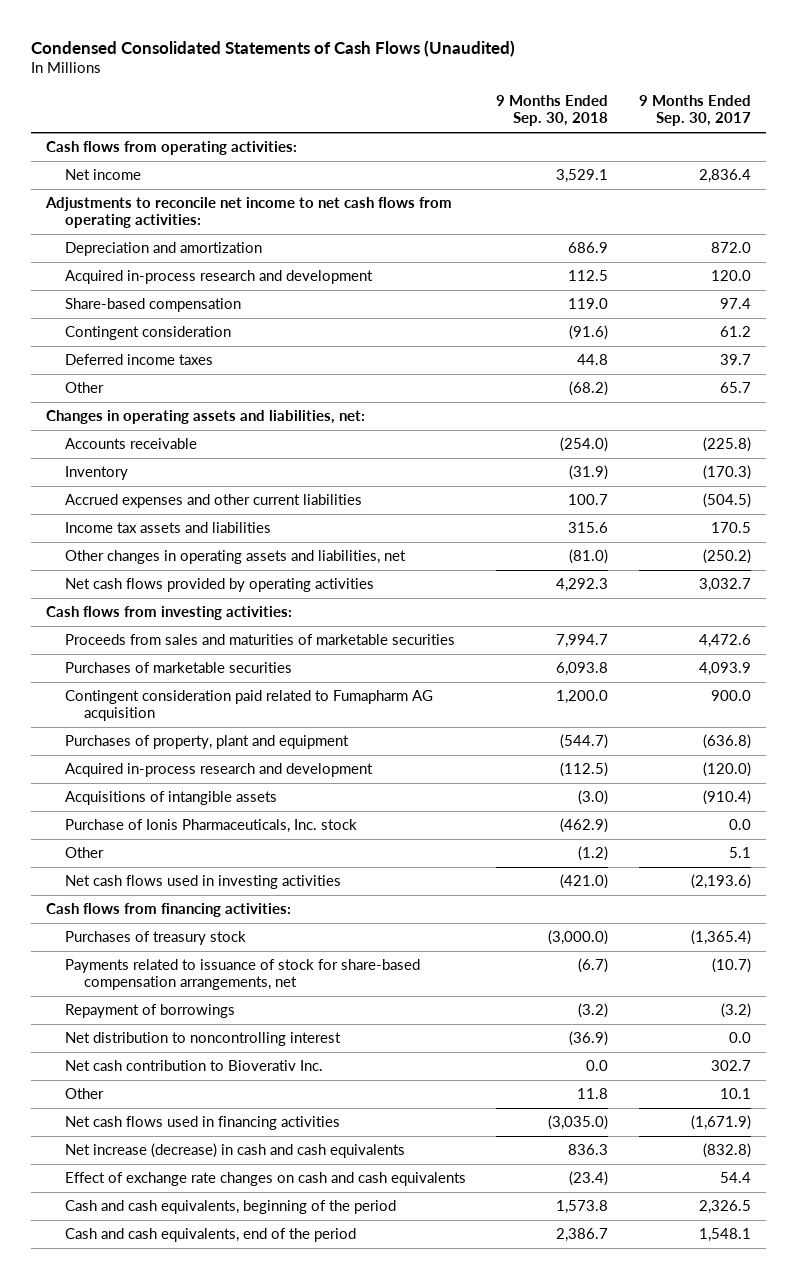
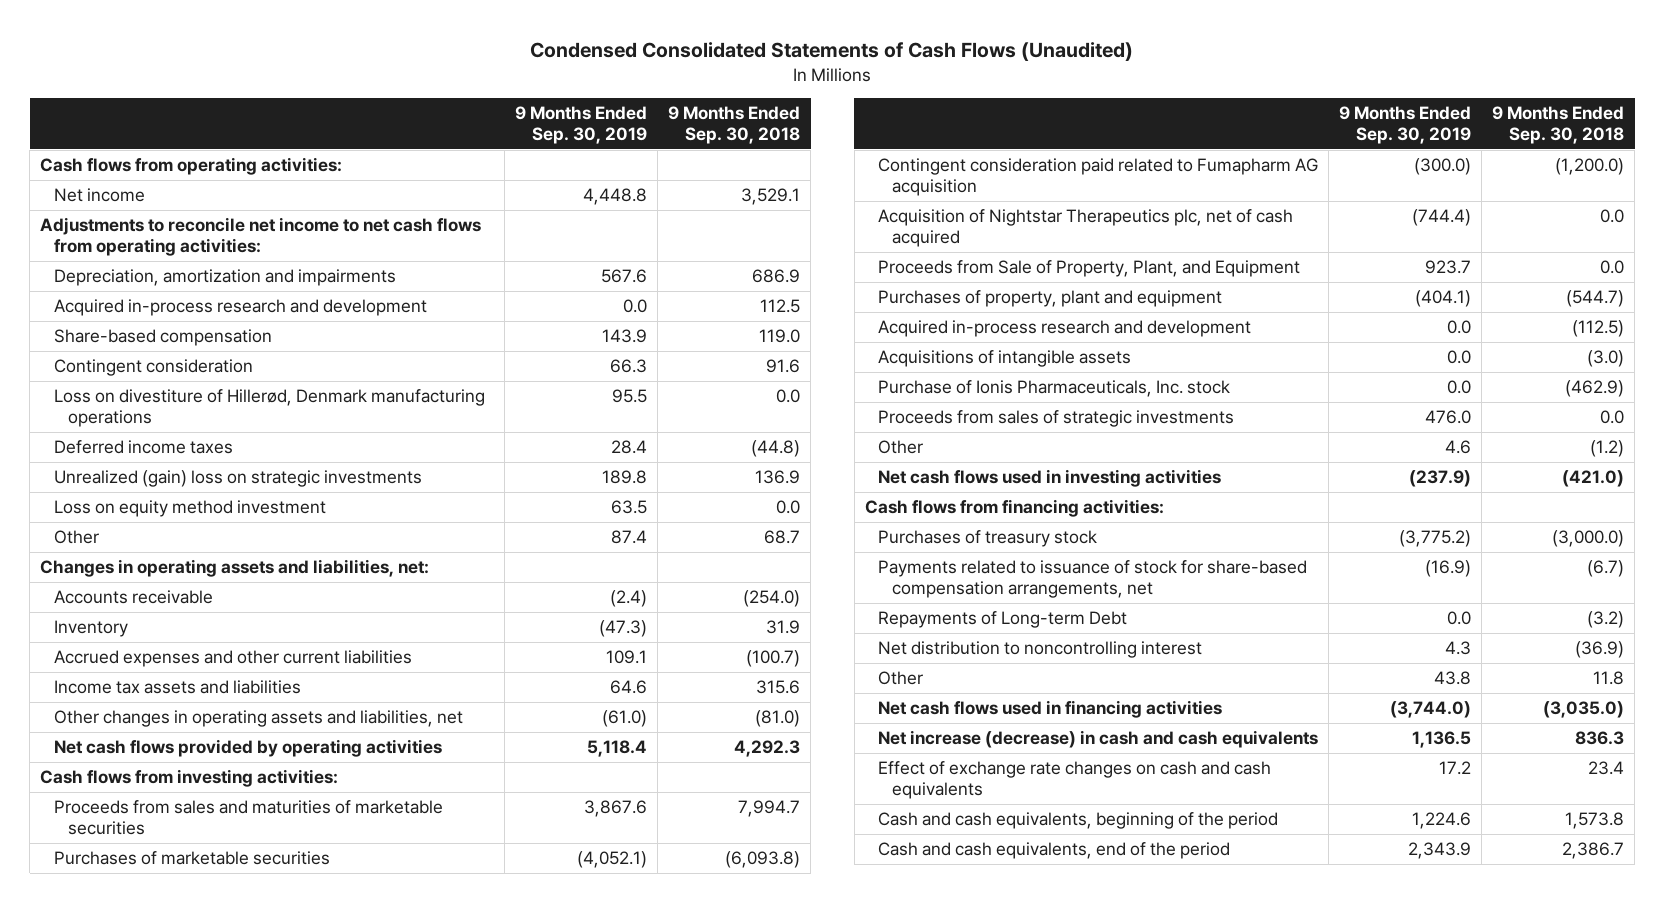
[638,95,751,127] 9 Months Ended Sep. 30, 2017 -> none
none -> [515,106,648,144] 9 Months Ended Sep. 30, 2019
[65,241,263,256] Depreciation and amortization -> [54,269,397,287] Depreciation, amortization and impairments
[569,324,609,340] (91.6) -> [766,359,801,374] 91.6
none -> [54,389,486,427] Loss on divestiture of Hillerød, Denmark manufacturing operations
[577,353,609,365] 44.8 -> [751,440,801,458] (44.8)
none -> [54,470,423,488] Unrealized (gain) loss on strategic investments
none -> [54,500,327,518] Loss on equity method investment
[569,380,609,396] (68.2) -> [764,530,801,545] 68.7
[569,464,609,480] (31.9) -> [766,620,801,635] 31.9
[568,493,609,505] 100.7 -> [746,650,801,668] (100.7)
[556,661,609,676] 6,093.8 -> [725,851,801,869] (6,093.8)
[556,689,609,704] 1,200.0 -> [1555,158,1625,176] (1,200.0)
none -> [878,209,1294,247] Acquisition of Nightstar Therapeutics plc, net of cash acquired
none -> [878,260,1301,278] Proceeds from Sale of Property, Plant, and Equipment
none -> [878,410,1235,428] Proceeds from sales of strategic investments
[65,1003,236,1018] Repayment of borrowings -> none
none -> [878,611,1128,629] Repayments of Long-term Debt
[65,1059,324,1071] Net cash contribution to Bioverativ Inc. -> none
[569,1170,609,1186] (23.4) -> [1588,761,1625,776] 23.4

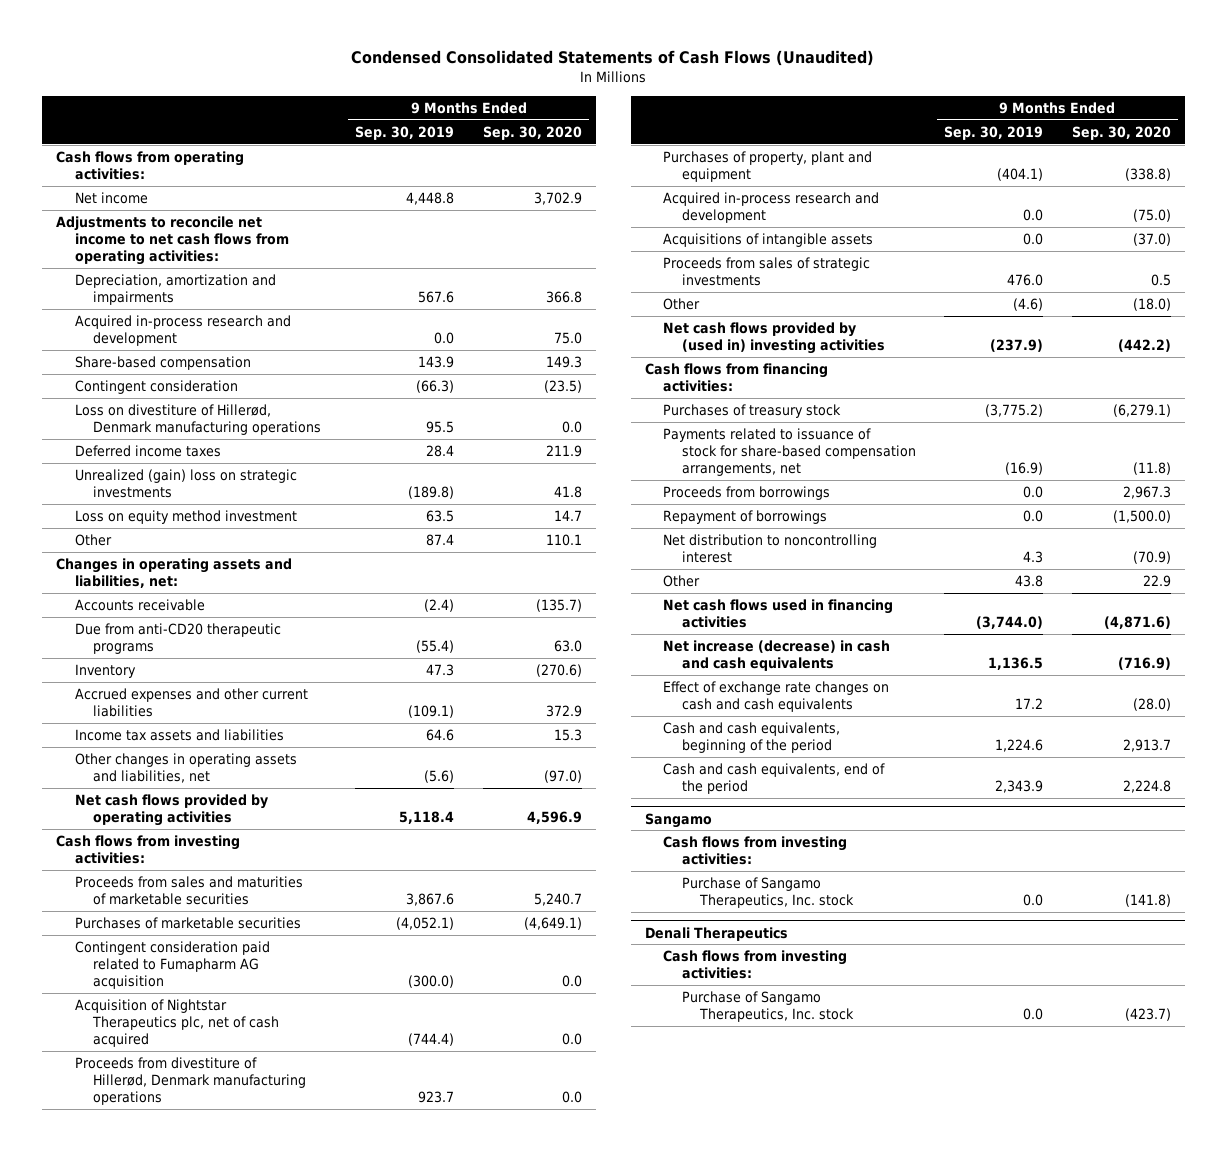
[668,106,801,144] 9 Months Ended Sep. 30, 2018 -> none
none -> [482,125,582,140] Sep. 30, 2020
[610,359,648,374] 66.3 -> [416,379,455,393] (66.3)
[602,470,648,485] 189.8 -> [408,486,455,500] (189.8)
none -> [74,622,281,655] Due from anti-CD20 therapeutic programs
[599,620,648,638] (47.3) -> [426,663,455,676] 47.3
[606,650,648,665] 109.1 -> [408,705,455,719] (109.1)
[602,710,648,728] (61.0) -> [424,770,455,784] (5.6)
[878,260,1301,278] Proceeds from Sale of Property, Plant, and Equipment -> [74,1056,306,1106] Proceeds from divestiture of Hillerød, Denmark manufacturing operations
[878,380,1231,398] Purchase of Ionis Pharmaceuticals, Inc. stock -> none
[1445,440,1472,455] 4.6 -> [1013,297,1044,311] (4.6)
[878,469,1222,488] Net cash flows used in investing activities -> [663,321,885,355] Net cash flows provided by (used in) investing activities
none -> [663,485,831,500] Proceeds from borrowings
[878,611,1128,629] Repayments of Long-term Debt -> [663,509,828,524] Repayment of borrowings
none -> [645,812,713,828] Sangamo
none -> [663,835,848,866] Cash flows from investing activities:
none -> [681,876,855,909] Purchase of Sangamo Therapeutics, Inc. stock
none -> [645,926,789,941] Denali Therapeutics
none -> [663,949,848,980] Cash flows from investing activities:
none -> [681,990,855,1023] Purchase of Sangamo Therapeutics, Inc. stock

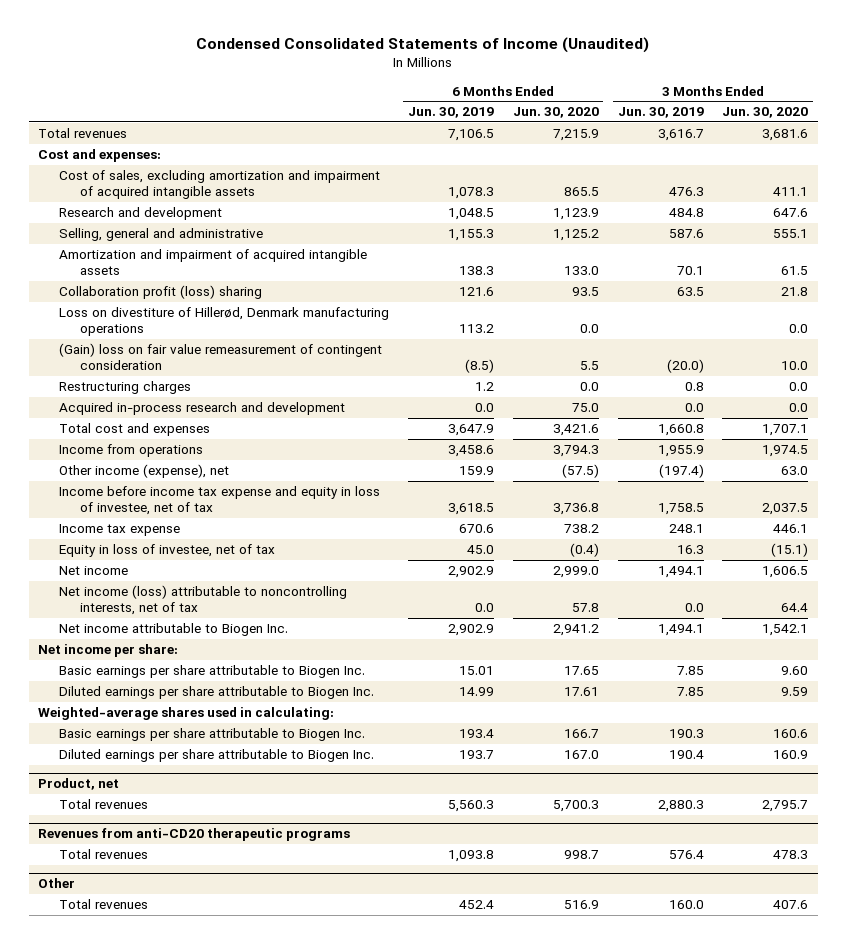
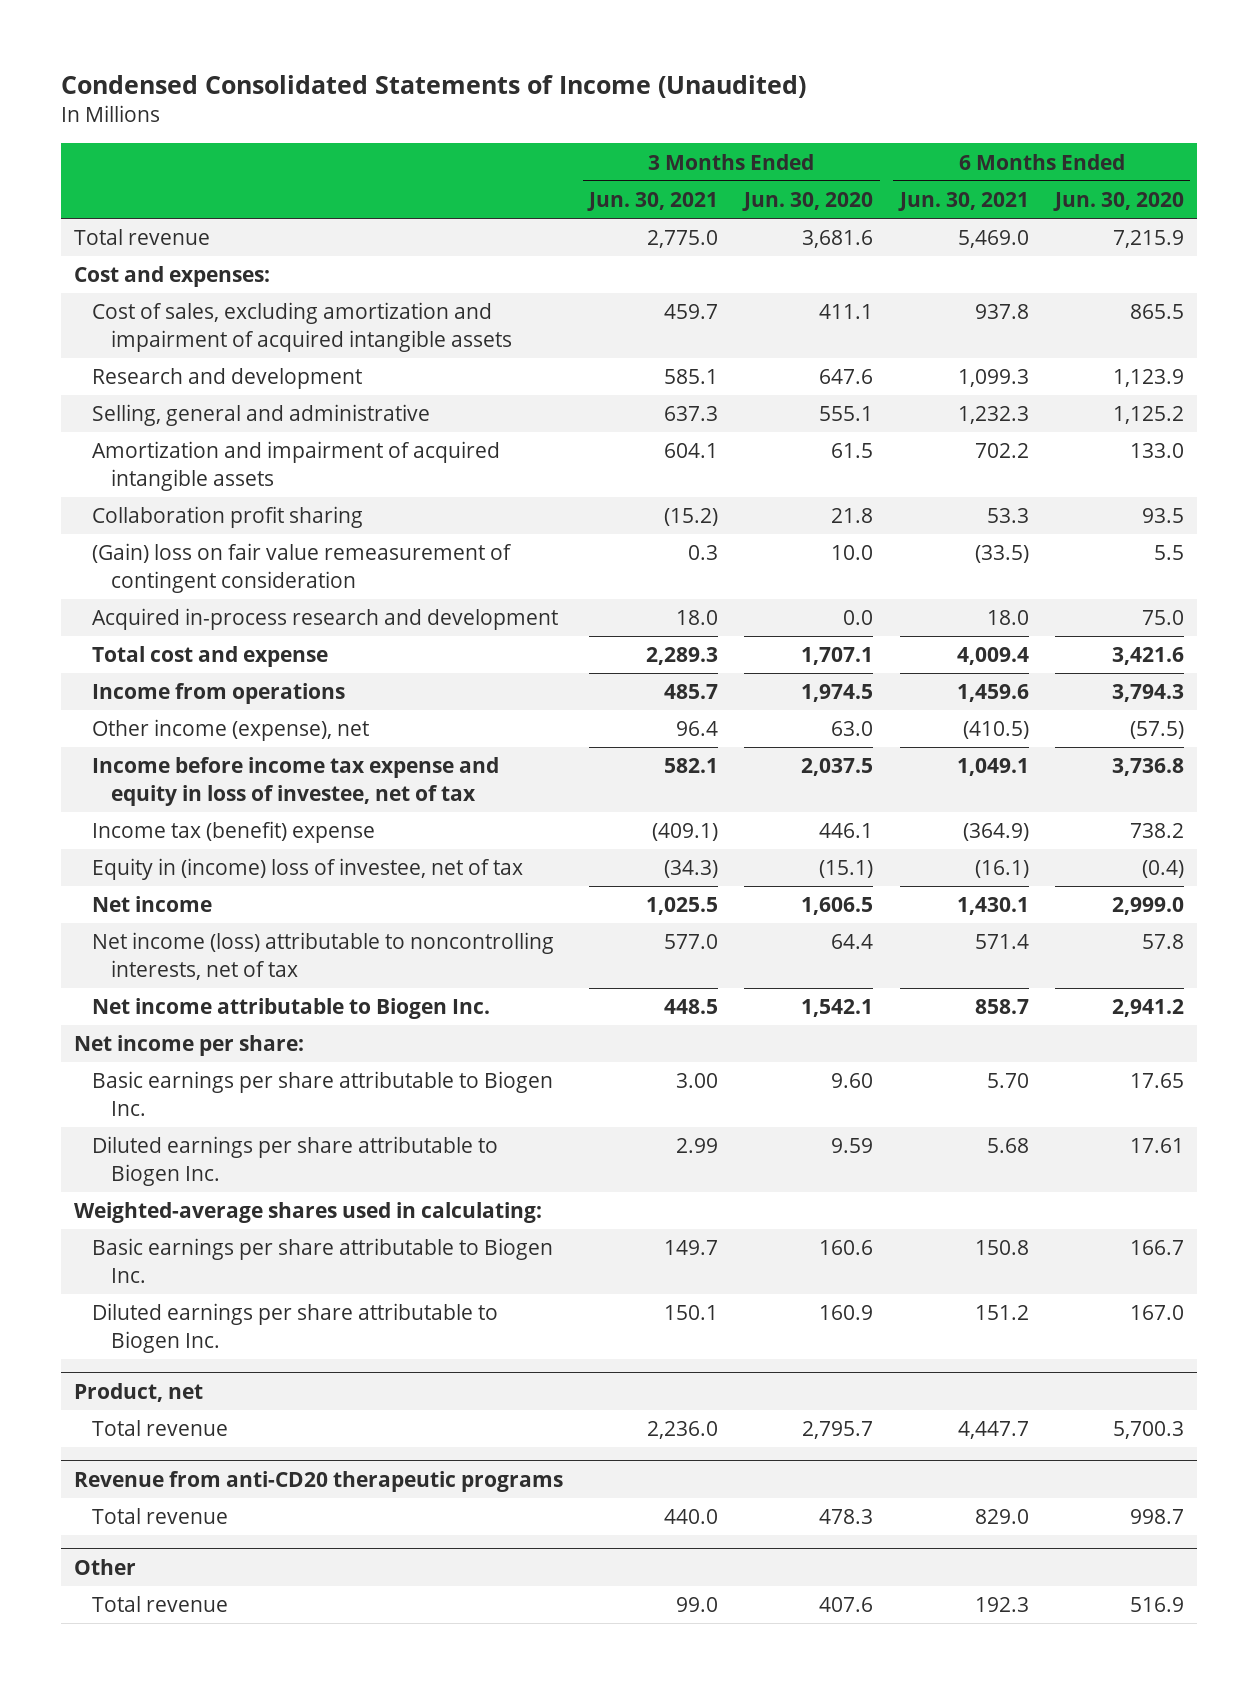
[407,107,494,119] Jun. 30, 2019 -> none
[617,107,704,119] Jun. 30, 2019 -> none
none -> [587,191,719,211] Jun. 30, 2021
none -> [897,191,1029,211] Jun. 30, 2021
[37,128,127,139] Total revenues -> [74,229,211,246] Total revenue
[58,307,389,337] Loss on divestiture of Hillerød, Denmark manufacturing operations -> none
[58,285,262,300] Collaboration profit (loss) sharing -> [92,506,364,529] Collaboration profit sharing
[58,381,191,395] Restructuring charges -> none
[58,423,210,437] Total cost and expenses -> [92,646,329,668] Total cost and expense
[58,524,180,537] Income tax expense -> [92,821,376,844] Income tax (benefit) expense
[58,544,275,558] Equity in loss of investee, net of tax -> [92,858,524,881] Equity in (income) loss of investee, net of tax
[58,799,148,810] Total revenues -> [92,1420,229,1437] Total revenue
[37,828,350,842] Revenues from anti-CD20 therapeutic programs -> [74,1470,564,1492] Revenue from anti-CD20 therapeutic programs
[58,849,148,860] Total revenues -> [92,1508,229,1525] Total revenue
[58,899,148,910] Total revenues -> [92,1596,229,1613] Total revenue

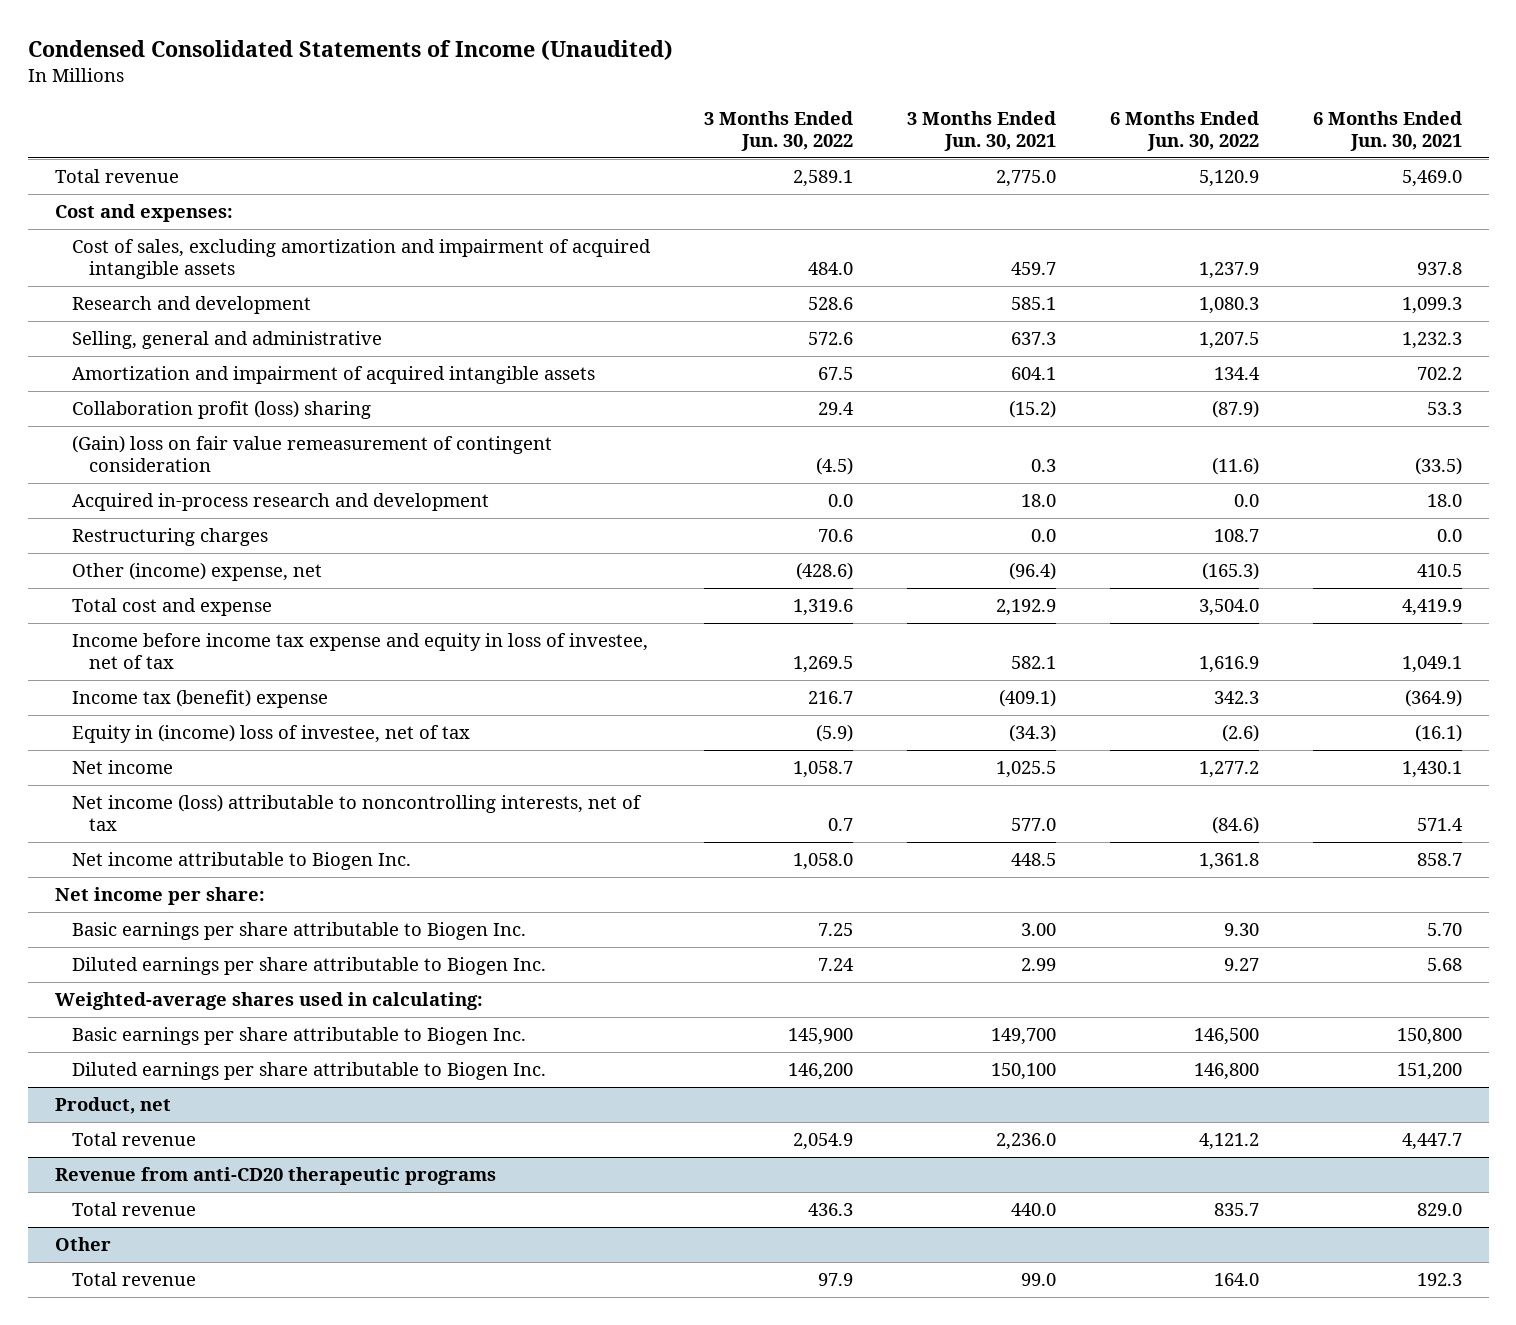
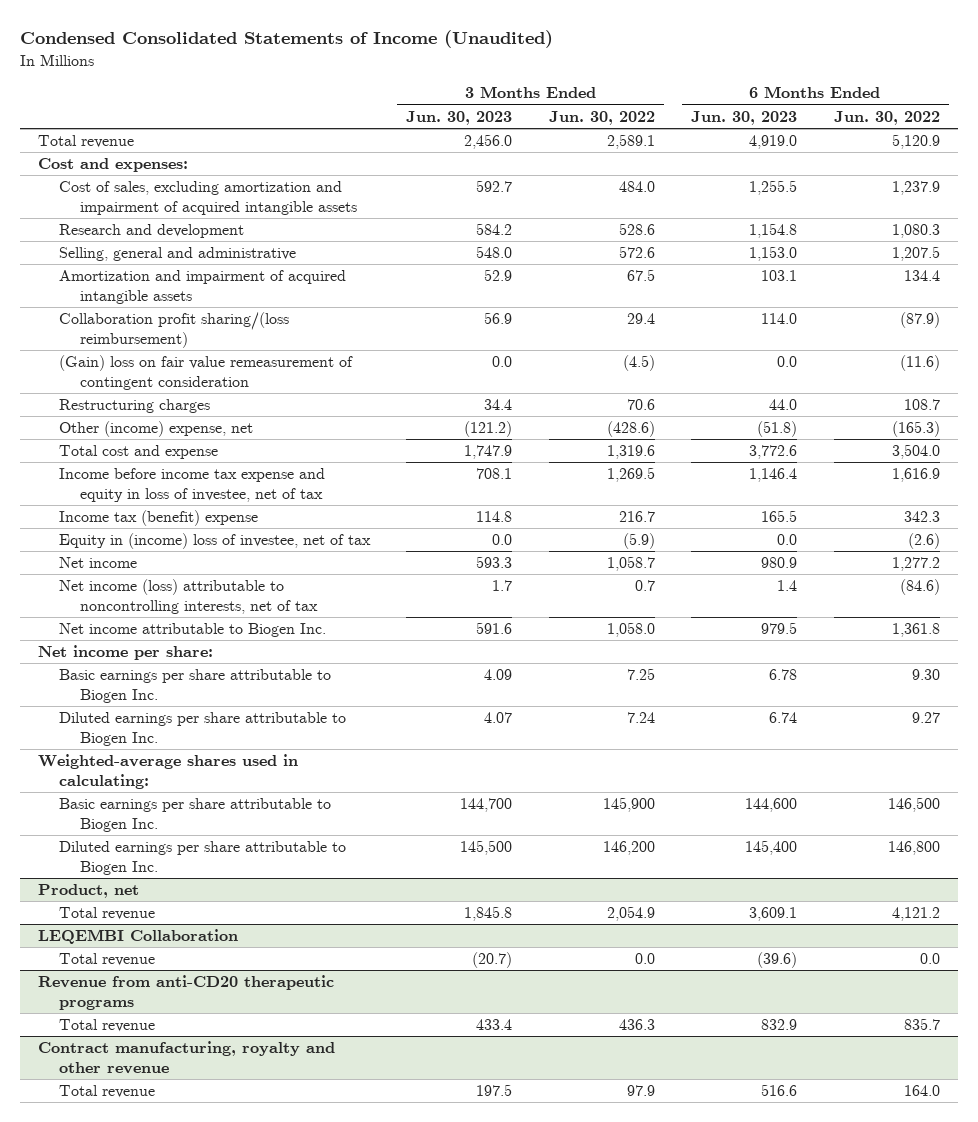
[906,111,1056,152] 3 Months Ended Jun. 30, 2021 -> none
[1312,111,1462,152] 6 Months Ended Jun. 30, 2021 -> none
none -> [406,110,513,125] Jun. 30, 2023
none -> [691,110,798,125] Jun. 30, 2023
[72,400,372,420] Collaboration profit (loss) sharing -> [59,312,290,348] Collaboration profit sharing/(loss reimbursement)
[72,493,490,512] Acquired in-process research and development -> none
none -> [38,929,239,945] LEQEMBI Collaboration
none -> [59,953,156,967] Total revenue
[54,1237,111,1252] Other -> [38,1041,336,1074] Contract manufacturing, royalty and other revenue

